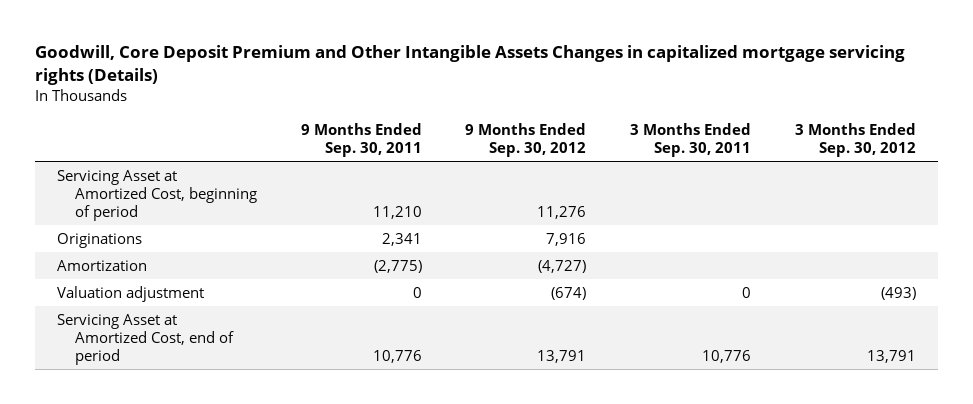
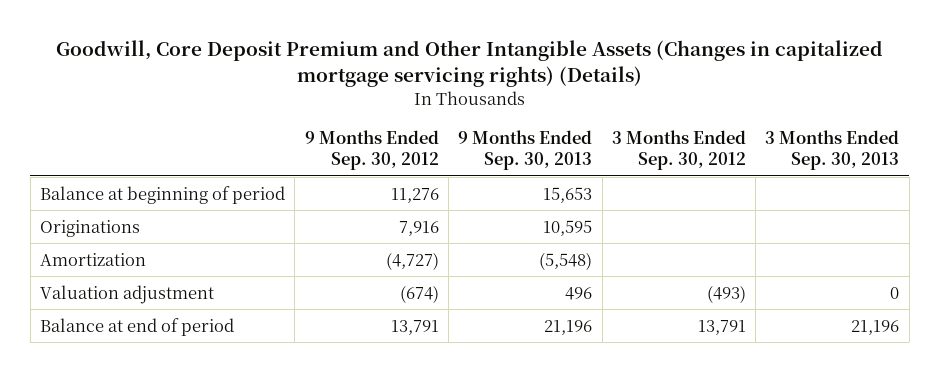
[34,44,905,85] Goodwill, Core Deposit Premium and Other Intangible Assets Changes in capitalized mortgage servicing rights (Details) -> [55,40,883,88] Goodwill, Core Deposit Premium and Other Intangible Assets (Changes in capitalized mortgage servicing rights) (Details)
[300,122,422,157] 9 Months Ended Sep. 30, 2011 -> none
[630,122,752,157] 3 Months Ended Sep. 30, 2011 -> none
none -> [458,130,593,171] 9 Months Ended Sep. 30, 2013
none -> [765,130,900,171] 3 Months Ended Sep. 30, 2013
[56,169,257,221] Servicing Asset at Amortized Cost, beginning of period -> [40,185,286,204] Balance at beginning of period
[56,313,234,365] Servicing Asset at Amortized Cost, end of period -> [40,317,235,336] Balance at end of period

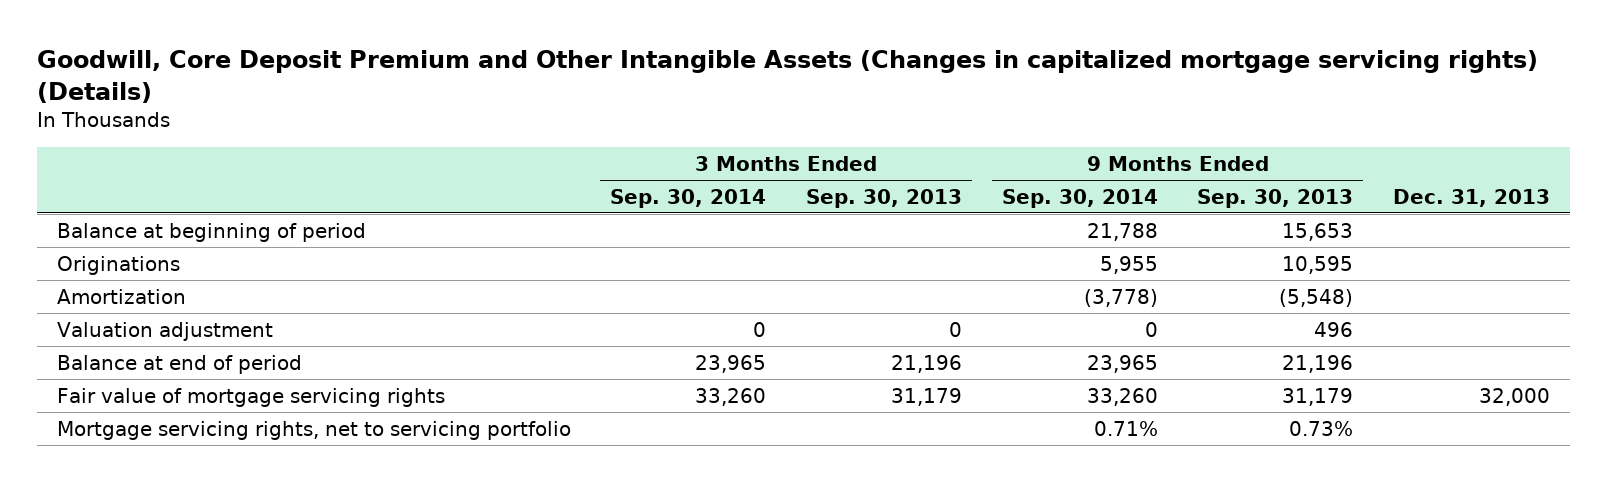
[304,130,439,171] 9 Months Ended Sep. 30, 2012 -> none
[611,130,746,171] 3 Months Ended Sep. 30, 2012 -> none
none -> [610,188,767,208] Sep. 30, 2014
none -> [1001,188,1158,208] Sep. 30, 2014
none -> [1393,188,1551,207] Dec. 31, 2013
none -> [56,387,445,407] Fair value of mortgage servicing rights
none -> [56,420,571,440] Mortgage servicing rights, net to servicing portfolio

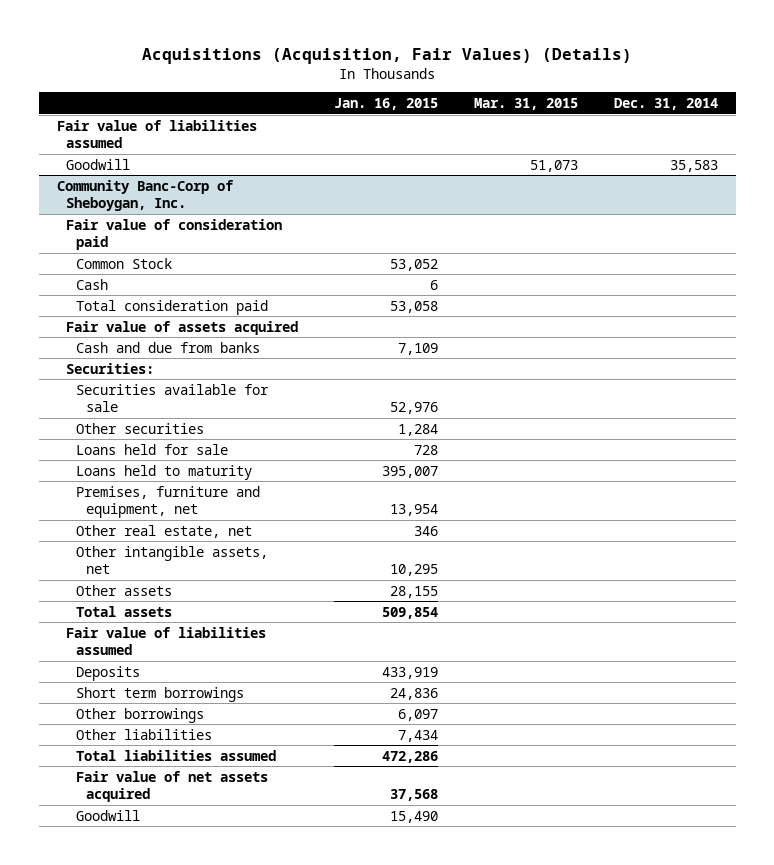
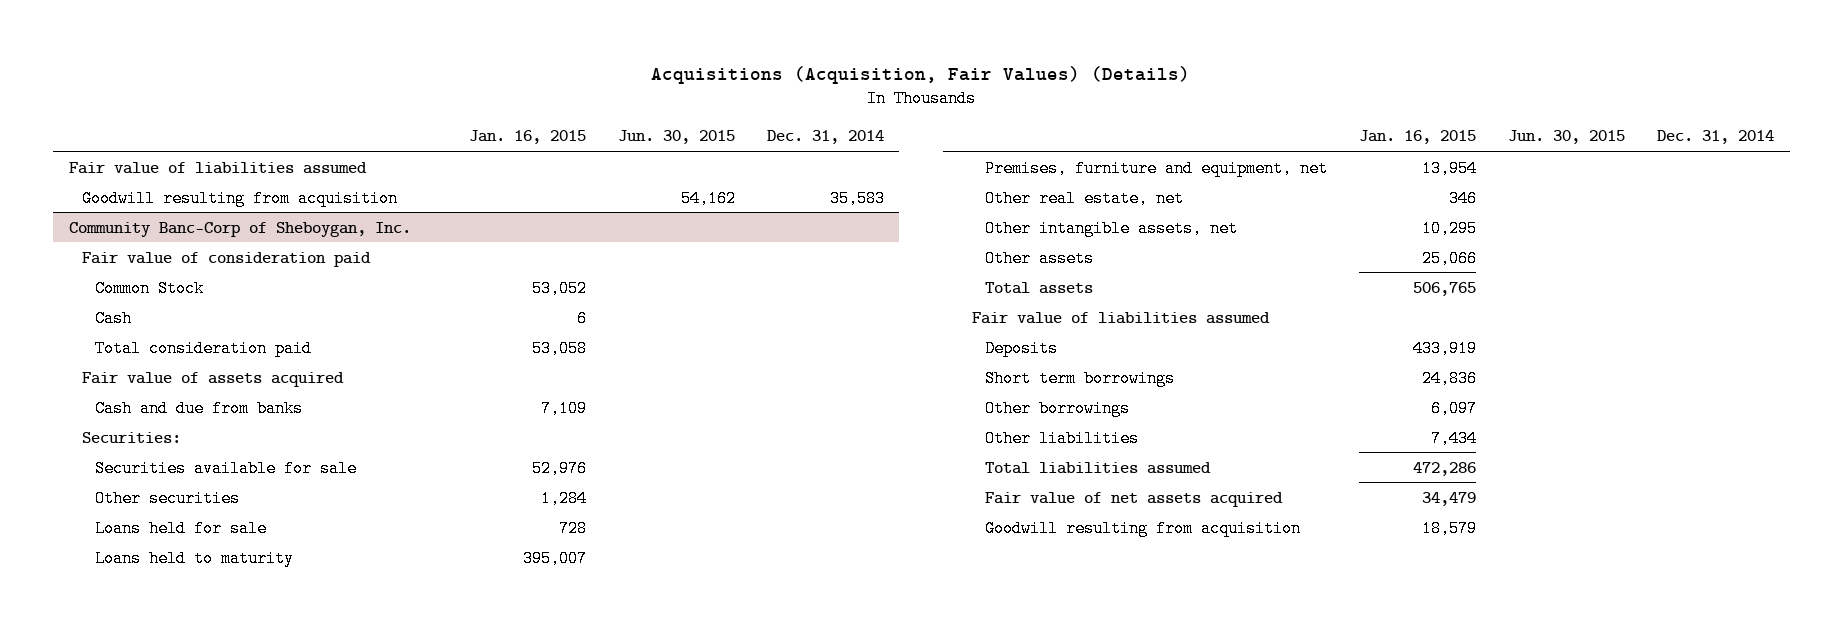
[473,98,578,111] Mar. 31, 2015 -> none
none -> [617,130,735,145] Jun. 30, 2015
[66,158,131,170] Goodwill -> [81,189,398,207] Goodwill resulting from acquisition
[390,585,439,598] 28,155 -> [1422,249,1478,267] 25,066
[382,606,439,619] 509,854 -> [1413,281,1477,296] 506,765
[390,789,439,802] 37,568 -> [1422,491,1477,506] 34,479
[76,809,141,821] Goodwill -> [985,519,1302,537] Goodwill resulting from acquisition
[390,810,439,823] 15,490 -> [1422,519,1478,537] 18,579

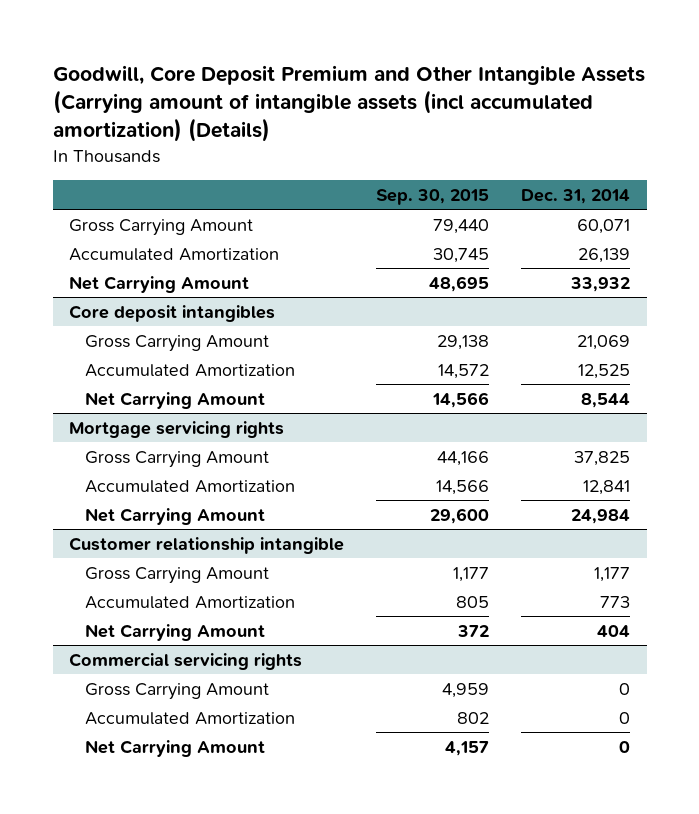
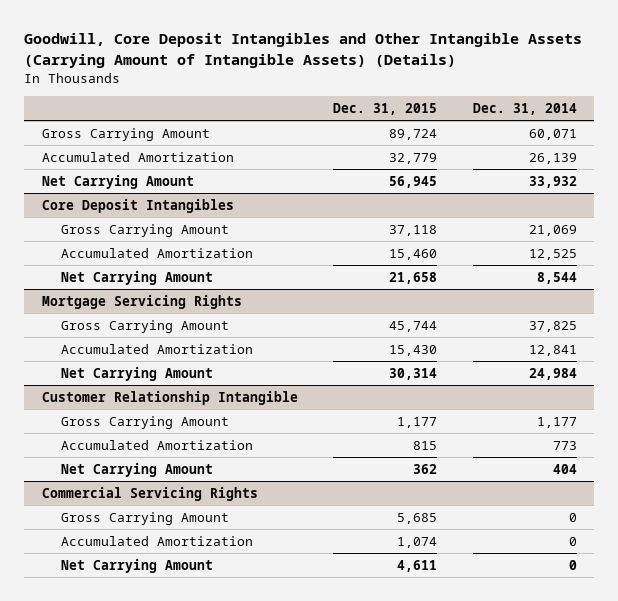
[52,64,645,143] Goodwill, Core Deposit Premium and Other Intangible Assets (Carrying amount of intangible assets (incl accumulated amortization) (Details) -> [23,33,582,68] Goodwill, Core Deposit Intangibles and Other Intangible Assets (Carrying Amount of Intangible Assets) (Details)
[376,188,490,205] Sep. 30, 2015 -> none
none -> [333,102,438,115] Dec. 31, 2015
[68,304,275,322] Core deposit intangibles -> [41,198,234,213] Core Deposit Intangibles
[68,420,284,438] Mortgage servicing rights -> [41,294,242,309] Mortgage Servicing Rights
[68,536,344,554] Customer relationship intangible -> [41,390,298,405] Customer Relationship Intangible
[68,652,302,670] Commercial servicing rights -> [41,486,258,501] Commercial Servicing Rights

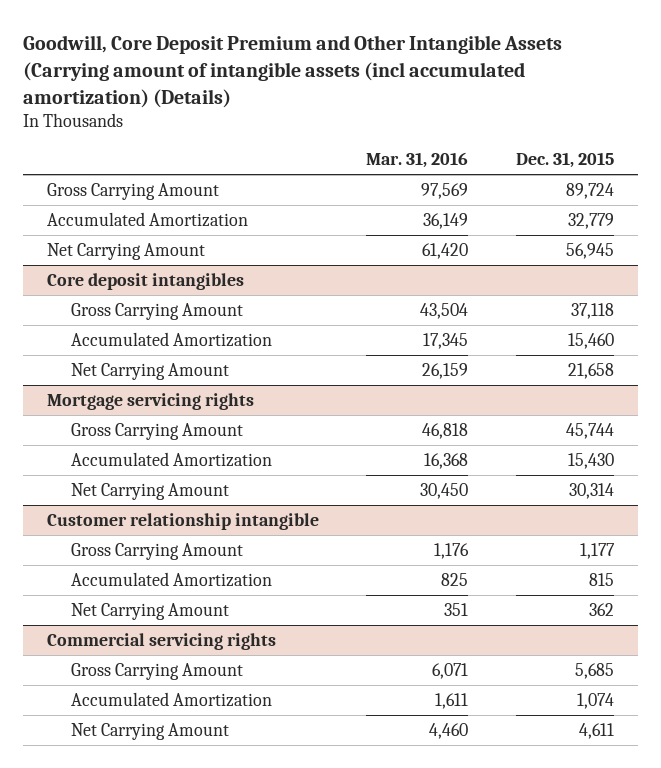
[23,33,582,68] Goodwill, Core Deposit Intangibles and Other Intangible Assets (Carrying Amount of Intangible Assets) (Details) -> [22,34,562,108] Goodwill, Core Deposit Premium and Other Intangible Assets (Carrying amount of intangible assets (incl accumulated amortization) (Details)
[472,102,577,115] Dec. 31, 2014 -> none
none -> [366,152,469,169] Mar. 31, 2016
[41,198,234,213] Core Deposit Intangibles -> [46,272,244,290] Core deposit intangibles
[41,294,242,309] Mortgage Servicing Rights -> [46,392,254,410] Mortgage servicing rights
[41,390,298,405] Customer Relationship Intangible -> [46,512,319,530] Customer relationship intangible
[41,486,258,501] Commercial Servicing Rights -> [46,632,276,650] Commercial servicing rights

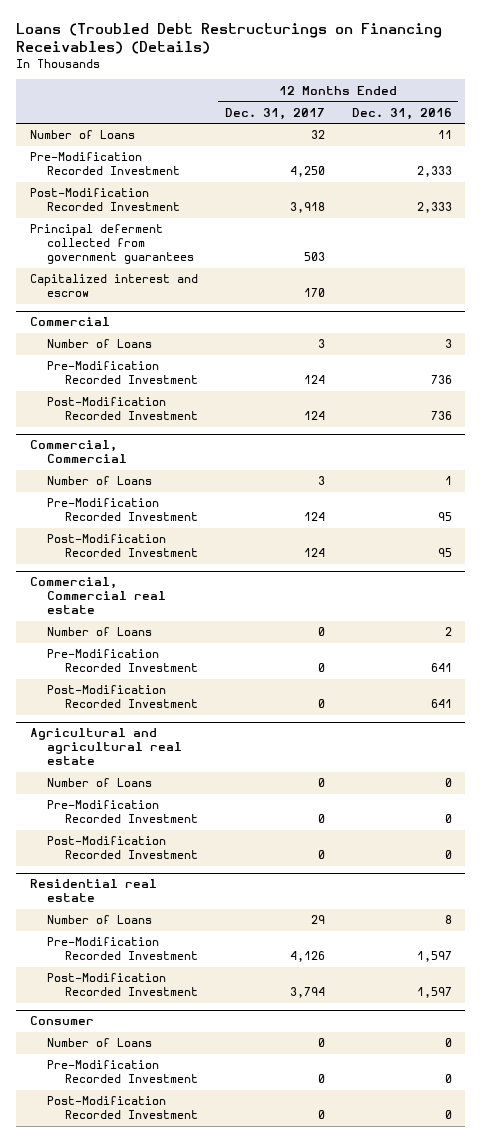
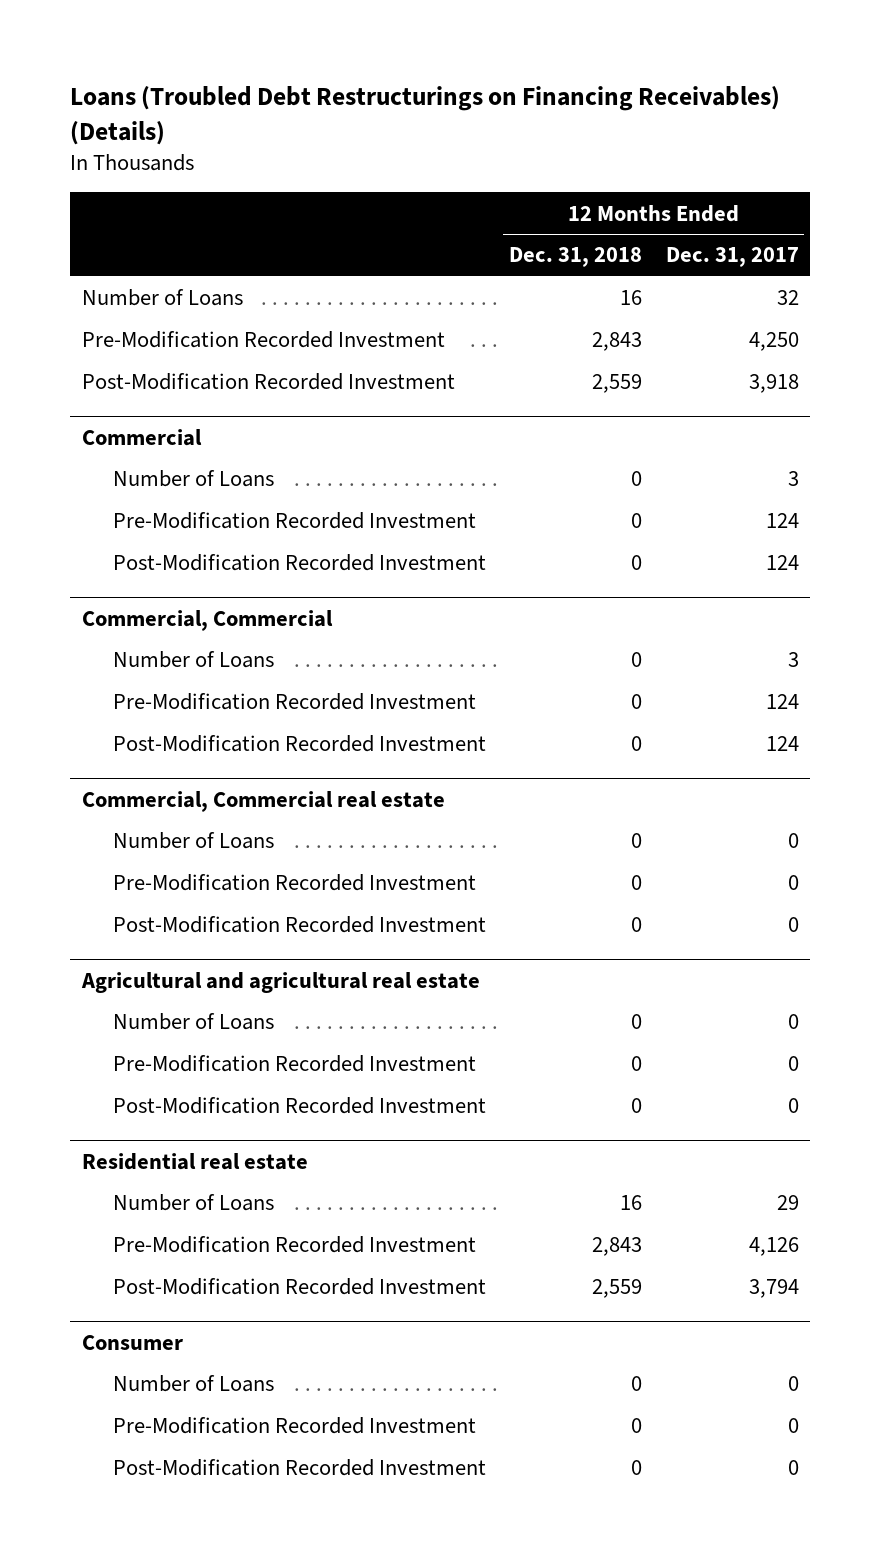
[351,107,452,120] Dec. 31, 2016 -> none
none -> [509,247,643,268] Dec. 31, 2018
[29,224,195,265] Principal deferment collected from government guarantees -> none
[29,274,198,298] Capitalized interest and escrow -> none

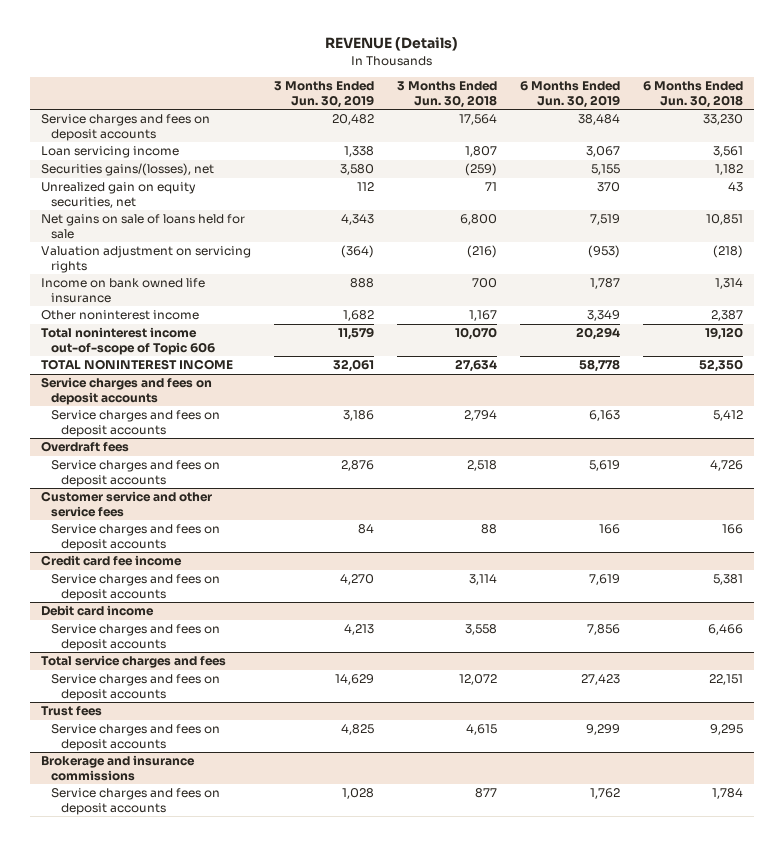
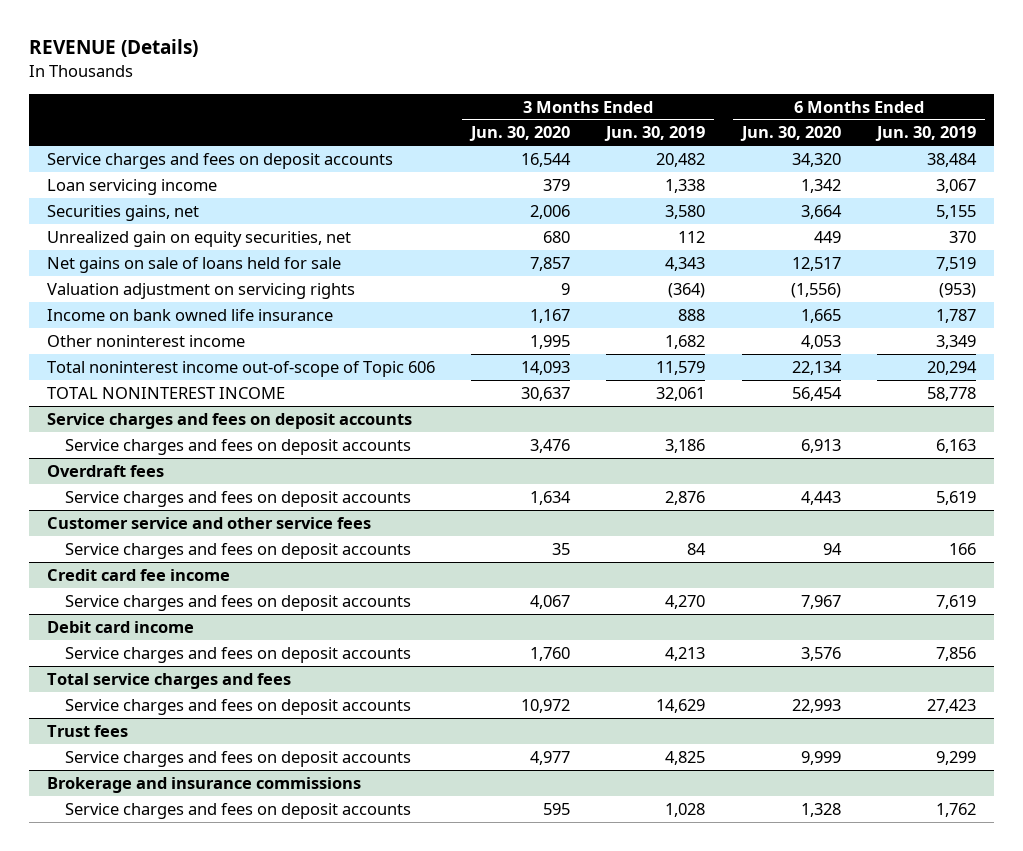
[397,81,498,108] 3 Months Ended Jun. 30, 2018 -> none
[642,81,743,108] 6 Months Ended Jun. 30, 2018 -> none
none -> [469,126,571,142] Jun. 30, 2020
none -> [739,126,841,142] Jun. 30, 2020
[41,163,215,177] Securities gains/(losses), net -> [46,204,199,221] Securities gains, net

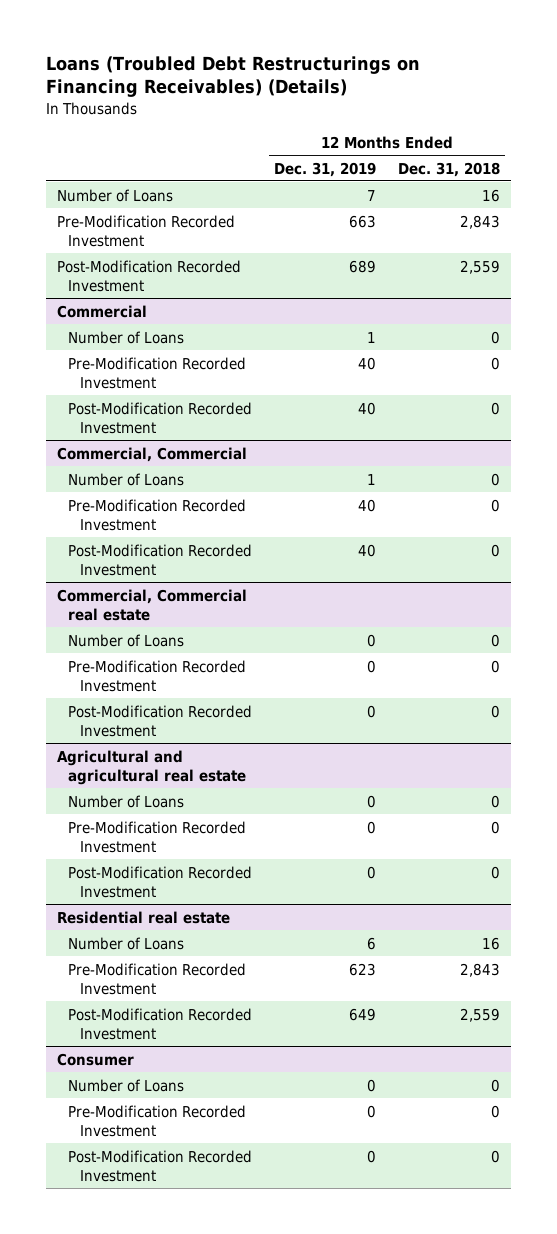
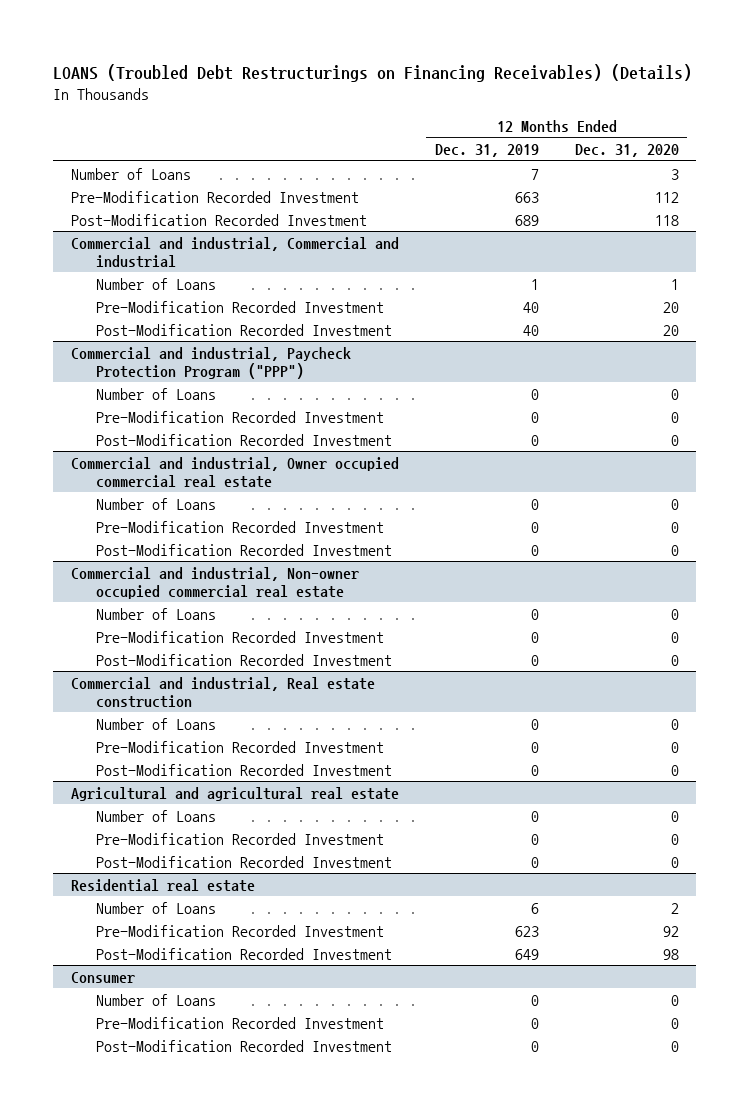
[46,55,421,98] Loans (Troubled Debt Restructurings on Financing Receivables) (Details) -> [53,63,693,82] LOANS (Troubled Debt Restructurings on Financing Receivables) (Details)
[397,161,500,177] Dec. 31, 2018 -> none
none -> [574,144,679,158] Dec. 31, 2020
[57,304,148,318] Commercial -> none
[68,330,185,344] Number of Loans -> none
[68,356,247,389] Pre-Modification Recorded Investment -> none
[68,401,253,434] Post-Modification Recorded Investment -> none
[57,446,248,462] Commercial, Commercial -> none
none -> [71,236,400,268] Commercial and industrial, Commercial and industrial
[57,588,248,621] Commercial, Commercial real estate -> none
none -> [71,346,352,379] Commercial and industrial, Paycheck Protection Program ("PPP")
none -> [71,456,400,488] Commercial and industrial, Owner occupied commercial real estate
none -> [95,497,216,510] Number of Loans
none -> [95,520,384,533] Pre-Modification Recorded Investment
none -> [95,543,392,556] Post-Modification Recorded Investment
none -> [71,566,360,599] Commercial and industrial, Non-owner occupied commercial real estate
none -> [95,607,216,620] Number of Loans
none -> [95,630,384,643] Pre-Modification Recorded Investment
none -> [95,653,392,666] Post-Modification Recorded Investment
none -> [71,676,376,708] Commercial and industrial, Real estate construction
none -> [95,717,216,730] Number of Loans
none -> [95,740,384,753] Pre-Modification Recorded Investment
none -> [95,763,392,776] Post-Modification Recorded Investment

